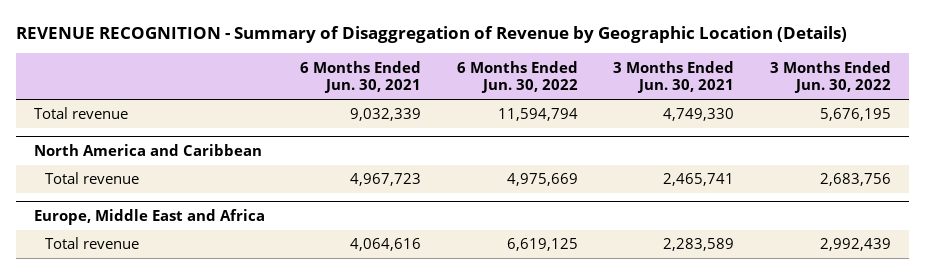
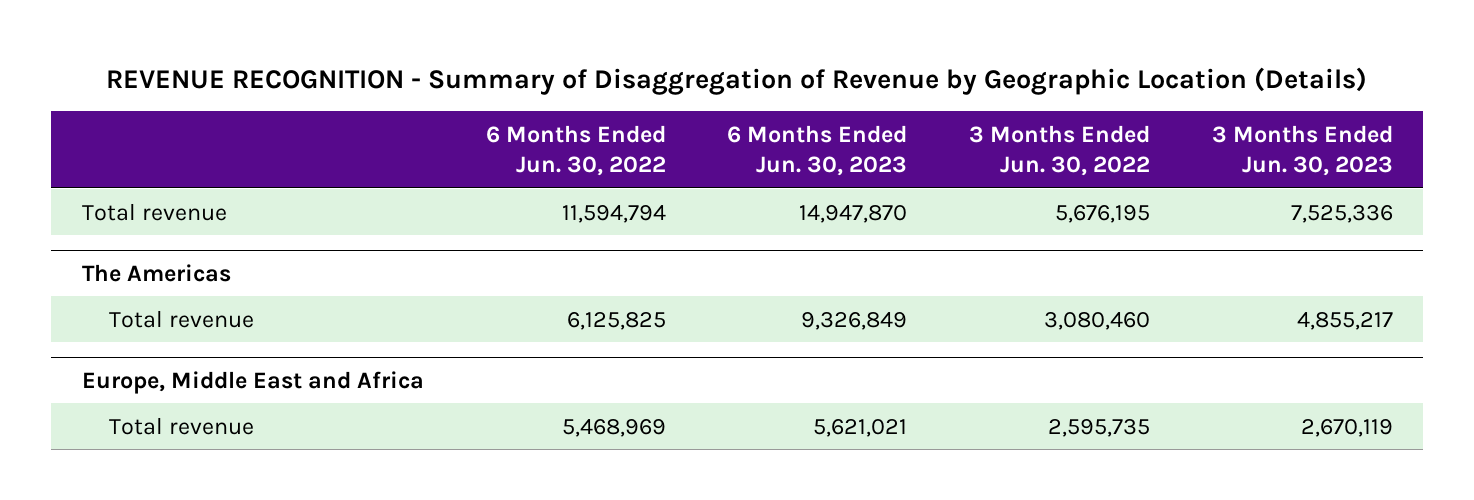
[300,60,422,94] 6 Months Ended Jun. 30, 2021 -> none
[613,60,735,94] 3 Months Ended Jun. 30, 2021 -> none
none -> [727,124,908,177] 6 Months Ended Jun. 30, 2023
none -> [1211,124,1393,177] 3 Months Ended Jun. 30, 2023
[33,144,262,157] North America and Caribbean -> none
none -> [81,263,231,282] The Americas
[506,173,578,187] 4,975,669 -> [566,311,666,330] 6,125,825
[819,173,891,187] 2,683,756 -> [1043,311,1150,330] 3,080,460
[506,238,578,252] 6,619,125 -> [561,418,666,437] 5,468,969
[819,238,891,252] 2,992,439 -> [1047,418,1150,437] 2,595,735

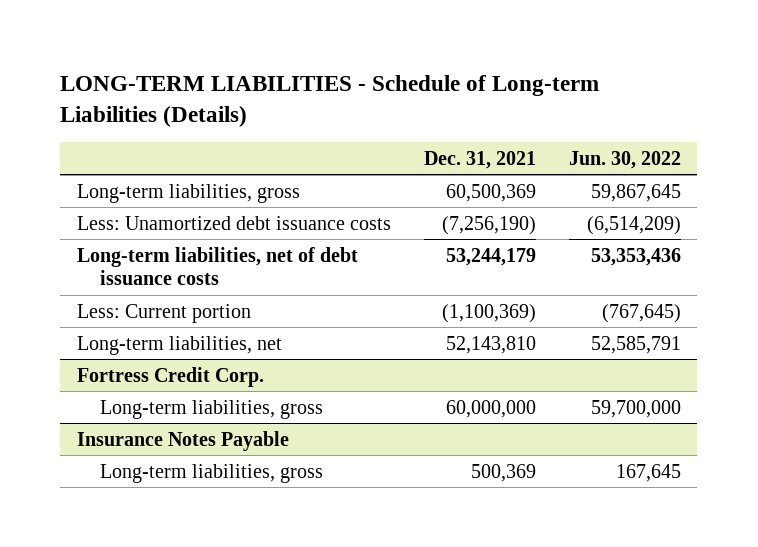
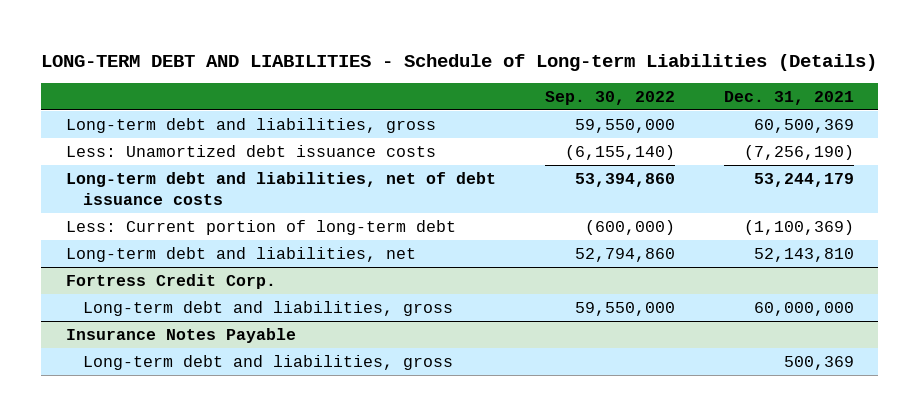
[60,75,600,128] LONG-TERM LIABILITIES - Schedule of Long-term Liabilities (Details) -> [41,53,878,71] LONG-TERM DEBT AND LIABILITIES - Schedule of Long-term Liabilities (Details)
[568,150,681,169] Jun. 30, 2022 -> none
none -> [544,90,675,105] Sep. 30, 2022
[76,183,300,203] Long-term liabilities, gross -> [65,117,436,133] Long-term debt and liabilities, gross
[76,246,358,286] Long-term liabilities, net of debt issuance costs -> [65,171,496,205] Long-term debt and liabilities, net of debt issuance costs
[76,303,251,323] Less: Current portion -> [65,219,456,235] Less: Current portion of long-term debt
[76,335,282,355] Long-term liabilities, net -> [65,246,416,262] Long-term debt and liabilities, net
[100,399,324,419] Long-term liabilities, gross -> [83,300,454,316] Long-term debt and liabilities, gross
[100,463,324,483] Long-term liabilities, gross -> [83,354,454,370] Long-term debt and liabilities, gross

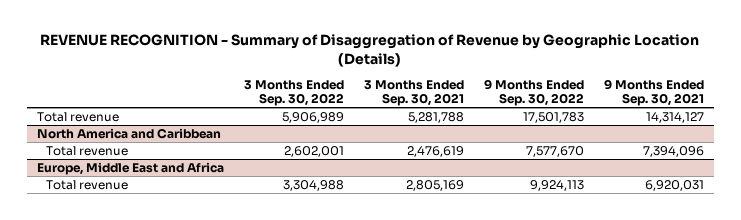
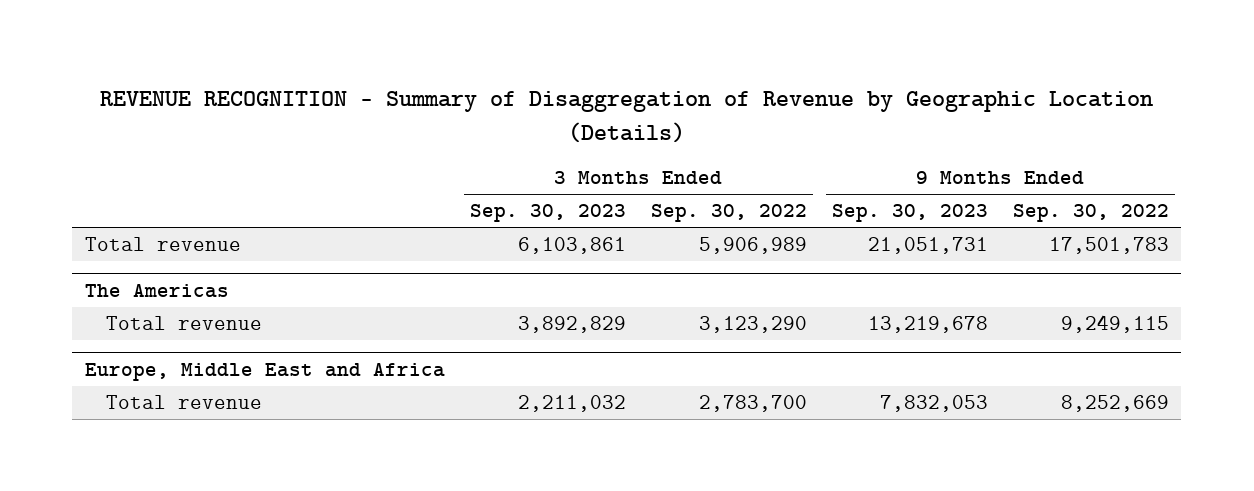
[363,80,464,107] 3 Months Ended Sep. 30, 2021 -> none
[603,79,704,107] 9 Months Ended Sep. 30, 2021 -> none
none -> [469,204,626,223] Sep. 30, 2023
none -> [831,204,988,223] Sep. 30, 2023
[36,128,221,140] North America and Caribbean -> none
none -> [84,283,229,298] The Americas
[283,146,344,158] 2,602,001 -> [698,316,807,334] 3,123,290
[525,146,584,158] 7,577,670 -> [1060,315,1169,334] 9,249,115
[282,180,344,192] 3,304,988 -> [698,395,807,413] 2,783,700
[529,180,584,192] 9,924,113 -> [1060,395,1169,413] 8,252,669

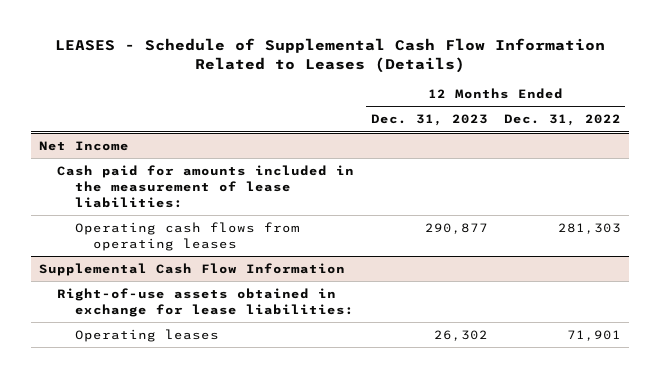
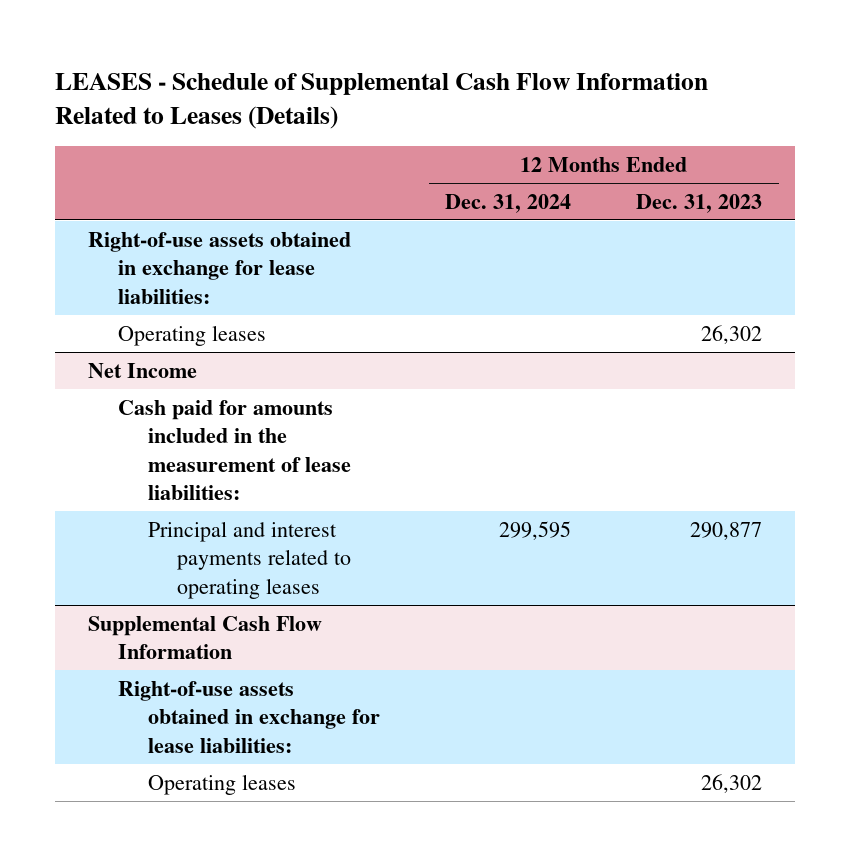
[504,114,622,127] Dec. 31, 2022 -> none
none -> [444,193,571,213] Dec. 31, 2024
none -> [88,231,352,304] Right-of-use assets obtained in exchange for lease liabilities:
none -> [117,324,266,346] Operating leases
[75,221,301,251] Operating cash flows from operating leases -> [147,520,352,599] Principal and interest payments related to operating leases

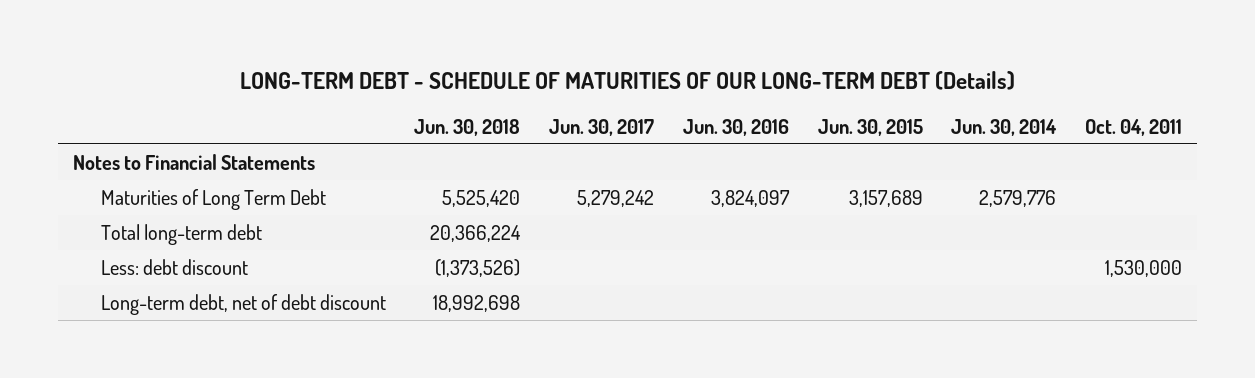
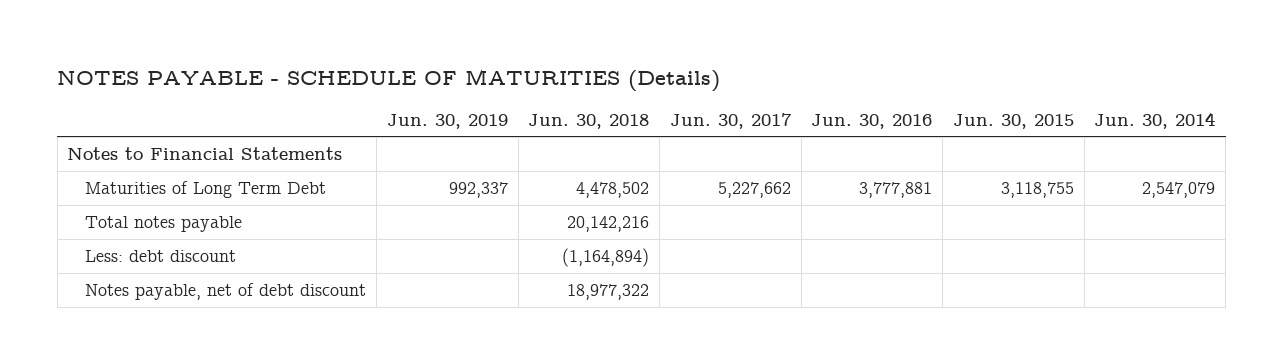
[240,71,1016,91] LONG-TERM DEBT - SCHEDULE OF MATURITIES OF OUR LONG-TERM DEBT (Details) -> [57,68,721,92] NOTES PAYABLE - SCHEDULE OF MATURITIES (Details)
[1085,118,1183,136] Oct. 04, 2011 -> none
none -> [386,113,508,129] Jun. 30, 2019
[100,223,262,245] Total long-term debt -> none
[442,189,521,207] 5,525,420 -> [576,182,650,199] 4,478,502
[577,189,655,207] 5,279,242 -> [717,182,791,199] 5,227,662
[710,189,790,207] 3,824,097 -> [859,182,933,199] 3,777,881
[848,189,923,207] 3,157,689 -> [1000,182,1074,199] 3,118,755
[979,189,1057,207] 2,579,776 -> [1142,182,1216,199] 2,547,079
none -> [85,216,243,233] Total notes payable
[435,258,521,277] (1,373,526) -> [562,248,650,268] (1,164,894)
[100,293,386,315] Long-term debt, net of debt discount -> [85,283,367,301] Notes payable, net of debt discount
[433,294,521,312] 18,992,698 -> [567,284,650,301] 18,977,322

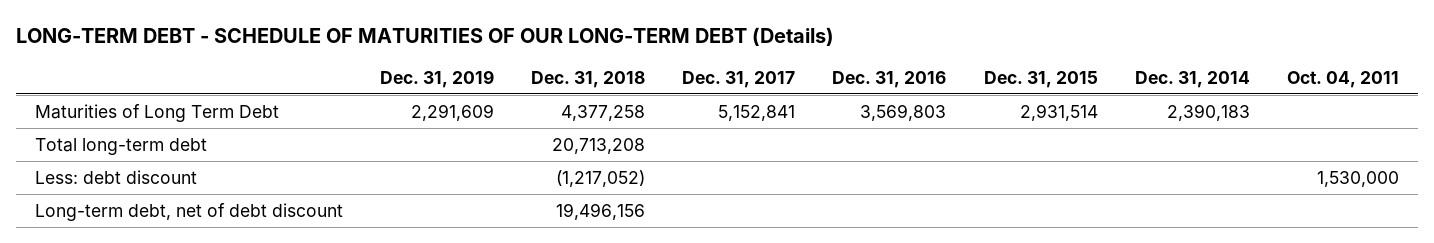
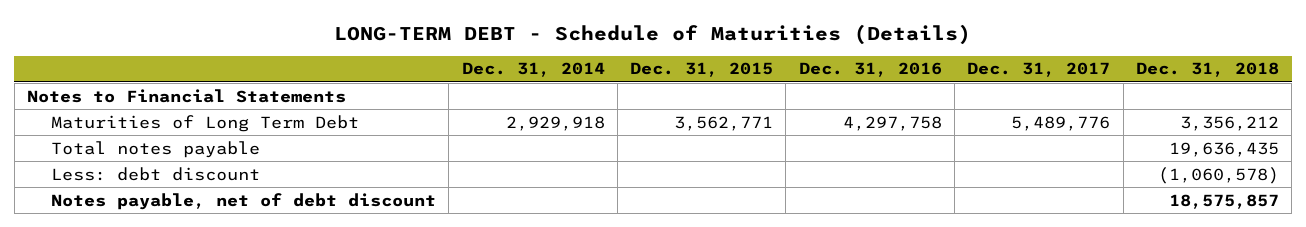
[15,26,834,46] LONG-TERM DEBT - SCHEDULE OF MATURITIES OF OUR LONG-TERM DEBT (Details) -> [334,23,972,45] LONG-TERM DEBT - Schedule of Maturities (Details)
[379,69,494,88] Dec. 31, 2019 -> none
[1287,70,1400,88] Oct. 04, 2011 -> none
[34,138,207,156] Total long-term debt -> none
none -> [27,88,347,103] Notes to Financial Statements
[560,105,645,122] 4,377,258 -> [1179,115,1279,131] 3,356,212
[718,105,796,122] 5,152,841 -> [1011,115,1111,131] 5,489,776
[860,104,947,122] 3,569,803 -> [842,115,942,131] 4,297,758
[1019,104,1098,122] 2,931,514 -> [674,115,774,131] 3,562,771
[1166,104,1250,122] 2,390,183 -> [505,115,605,131] 2,929,918
none -> [51,140,261,158] Total notes payable
[555,170,645,188] (1,217,052) -> [1157,166,1279,184] (1,060,578)
[34,203,343,222] Long-term debt, net of debt discount -> [51,192,437,210] Notes payable, net of debt discount
[555,203,645,221] 19,496,156 -> [1168,193,1279,209] 18,575,857

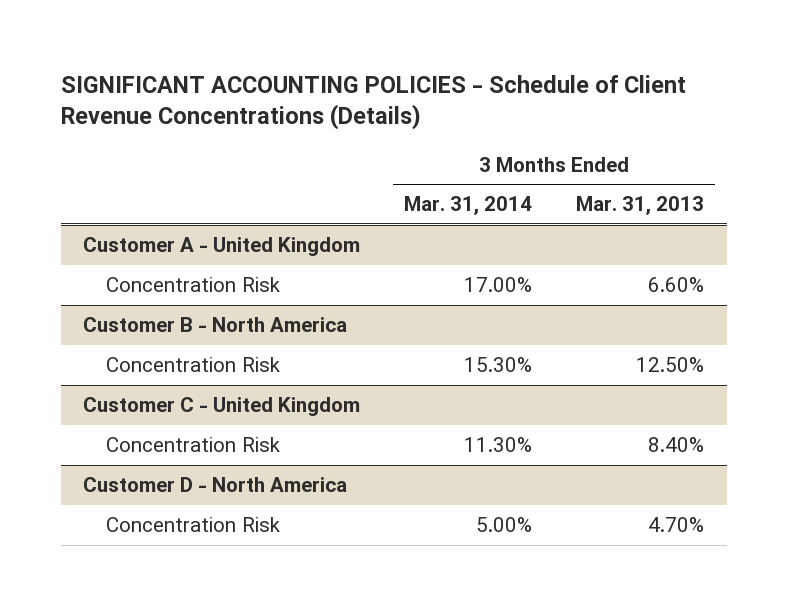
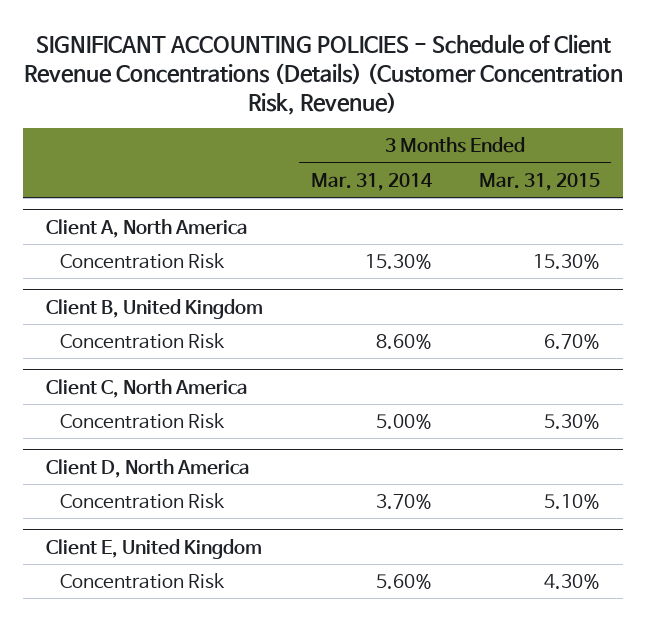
[60,74,686,131] SIGNIFICANT ACCOUNTING POLICIES - Schedule of Client Revenue Concentrations (Details) -> [24,33,624,115] SIGNIFICANT ACCOUNTING POLICIES - Schedule of Client Revenue Concentrations (Details) (Customer Concentration Risk, Revenue)
[576,196,705,216] Mar. 31, 2013 -> none
none -> [478,172,600,191] Mar. 31, 2015
[83,236,361,256] Customer A - United Kingdom -> none
[105,276,280,292] Concentration Risk -> none
[83,316,348,332] Customer B - North America -> none
none -> [46,218,249,238] Client A, North America
[83,396,361,416] Customer C - United Kingdom -> none
[83,476,348,492] Customer D - North America -> none
none -> [46,298,264,319] Client B, United Kingdom
[464,436,533,452] 11.30% -> [375,333,432,349] 8.60%
none -> [46,378,249,398] Client C, North America
none -> [46,458,251,478] Client D, North America
none -> [60,492,226,509] Concentration Risk
none -> [46,538,263,559] Client E, United Kingdom
none -> [60,572,226,589] Concentration Risk

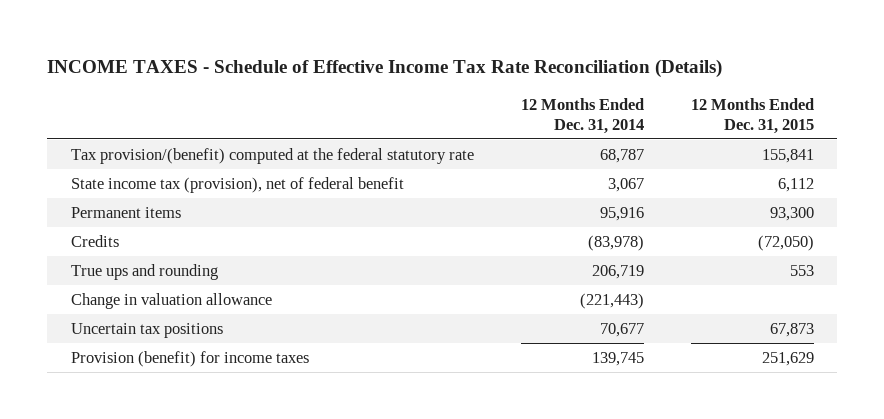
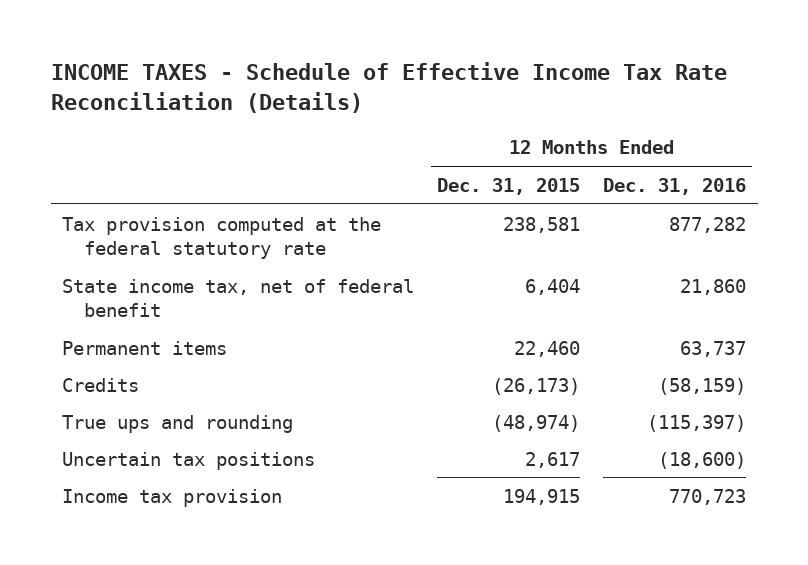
[520,97,644,134] 12 Months Ended Dec. 31, 2014 -> none
none -> [603,177,747,195] Dec. 31, 2016
[70,293,272,310] Change in valuation allowance -> none
[70,148,474,165] Tax provision/(benefit) computed at the federal statutory rate -> [62,216,382,260] Tax provision computed at the federal statutory rate
[761,149,814,164] 155,841 -> [503,216,581,233] 238,581
[70,177,404,194] State income tax (provision), net of federal benefit -> [62,278,415,318] State income tax, net of federal benefit
[777,178,814,193] 6,112 -> [525,278,581,295] 6,404
[769,207,814,222] 93,300 -> [514,340,581,357] 22,460
[757,235,814,252] (72,050) -> [492,377,581,395] (26,173)
[789,265,814,277] 553 -> [492,414,581,432] (48,974)
[769,323,814,338] 67,873 -> [525,451,581,468] 2,617
[70,351,309,368] Provision (benefit) for income taxes -> [62,488,283,507] Income tax provision
[761,352,814,367] 251,629 -> [503,488,581,505] 194,915

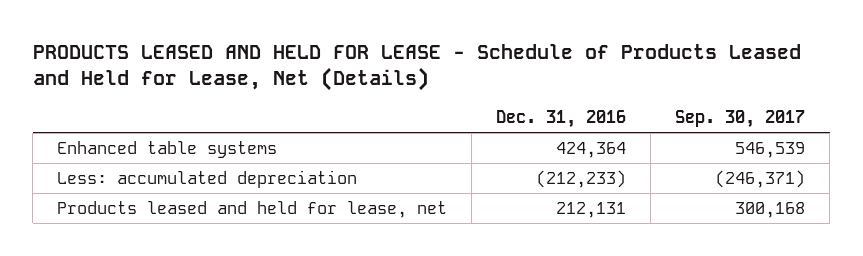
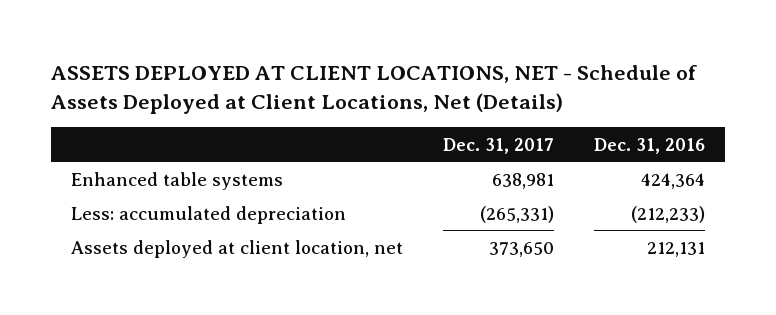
[32,44,801,92] PRODUCTS LEASED AND HELD FOR LEASE - Schedule of Products Leased and Held for Lease, Net (Details) -> [50,64,697,114] ASSETS DEPLOYED AT CLIENT LOCATIONS, NET - Schedule of Assets Deployed at Client Locations, Net (Details)
[675,110,806,129] Sep. 30, 2017 -> none
none -> [442,137,554,154] Dec. 31, 2017
[57,200,448,218] Products leased and held for lease, net -> [70,239,403,258] Assets deployed at client location, net

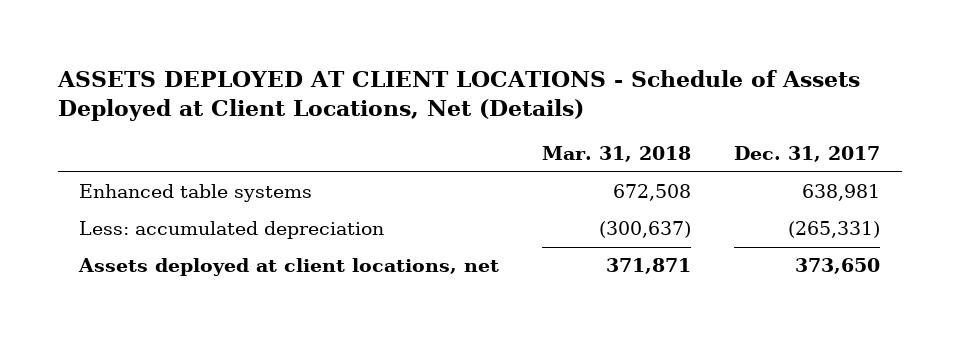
[50,64,697,114] ASSETS DEPLOYED AT CLIENT LOCATIONS, NET - Schedule of Assets Deployed at Client Locations, Net (Details) -> [56,69,860,122] ASSETS DEPLOYED AT CLIENT LOCATIONS - Schedule of Assets Deployed at Client Locations, Net (Details)
[593,137,705,154] Dec. 31, 2016 -> none
none -> [542,146,692,163] Mar. 31, 2018
[70,239,403,258] Assets deployed at client location, net -> [78,258,500,277] Assets deployed at client locations, net

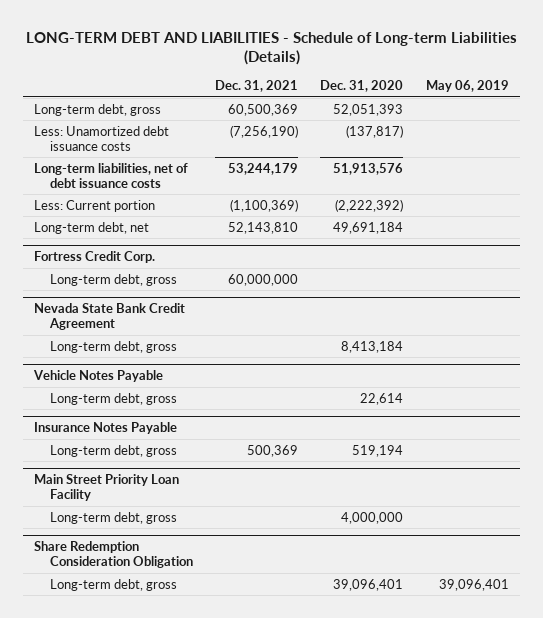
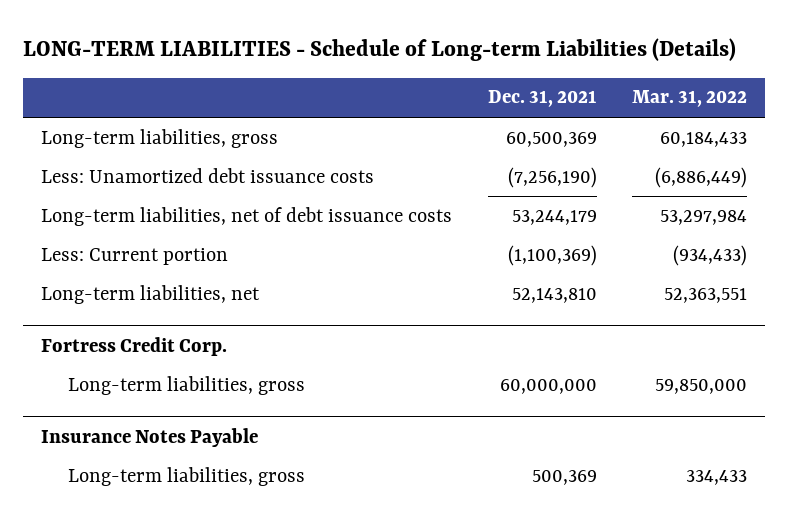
[25,31,517,66] LONG-TERM DEBT AND LIABILITIES - Schedule of Long-term Liabilities (Details) -> [23,38,737,62] LONG-TERM LIABILITIES - Schedule of Long-term Liabilities (Details)
[320,80,404,93] Dec. 31, 2020 -> none
[425,80,509,93] May 06, 2019 -> none
none -> [632,90,748,108] Mar. 31, 2022
[34,103,162,116] Long-term debt, gross -> [41,128,279,148] Long-term liabilities, gross
[34,221,150,234] Long-term debt, net -> [41,284,261,304] Long-term liabilities, net
[34,303,186,330] Nevada State Bank Credit Agreement -> none
[50,340,178,353] Long-term debt, gross -> none
[33,370,164,383] Vehicle Notes Payable -> none
[50,392,178,405] Long-term debt, gross -> none
[50,273,178,286] Long-term debt, gross -> [68,375,306,395] Long-term liabilities, gross
[34,474,180,501] Main Street Priority Loan Facility -> none
[50,511,178,524] Long-term debt, gross -> none
[34,541,194,568] Share Redemption Consideration Obligation -> none
[50,578,178,591] Long-term debt, gross -> none
[50,444,178,457] Long-term debt, gross -> [68,466,306,486] Long-term liabilities, gross

